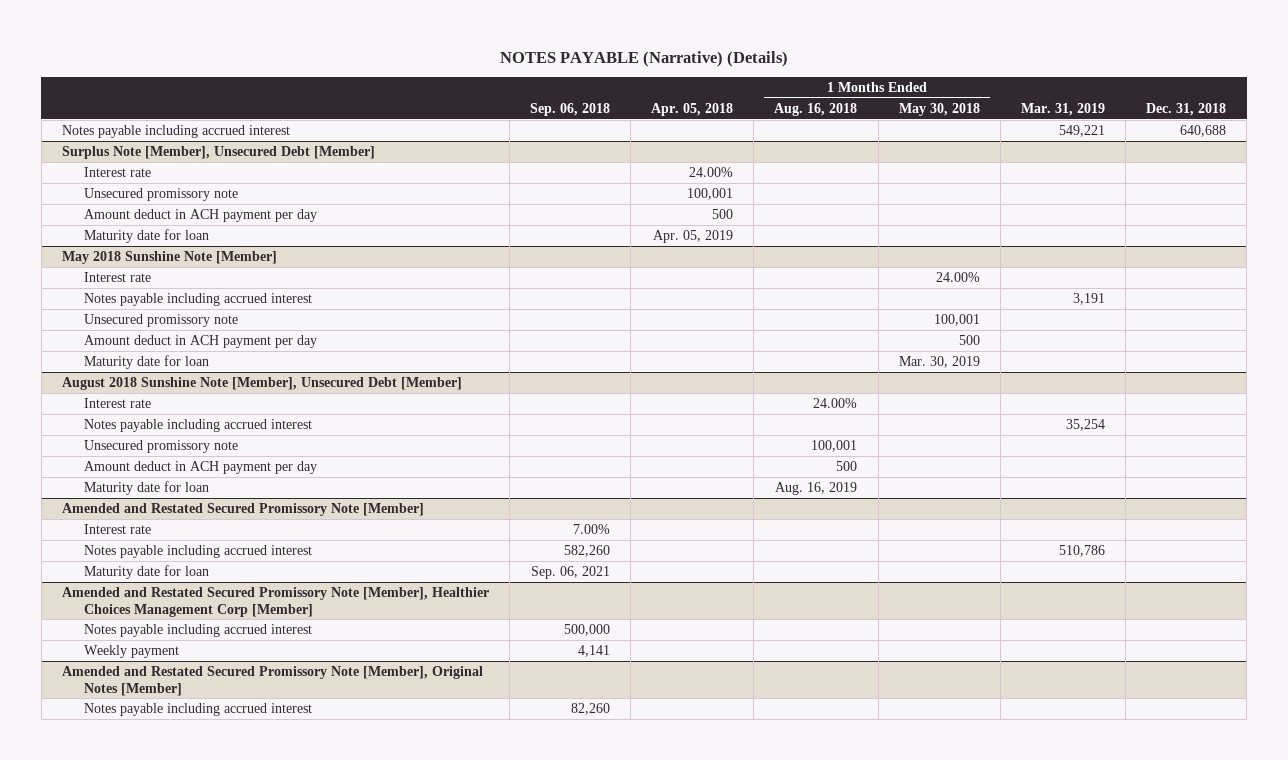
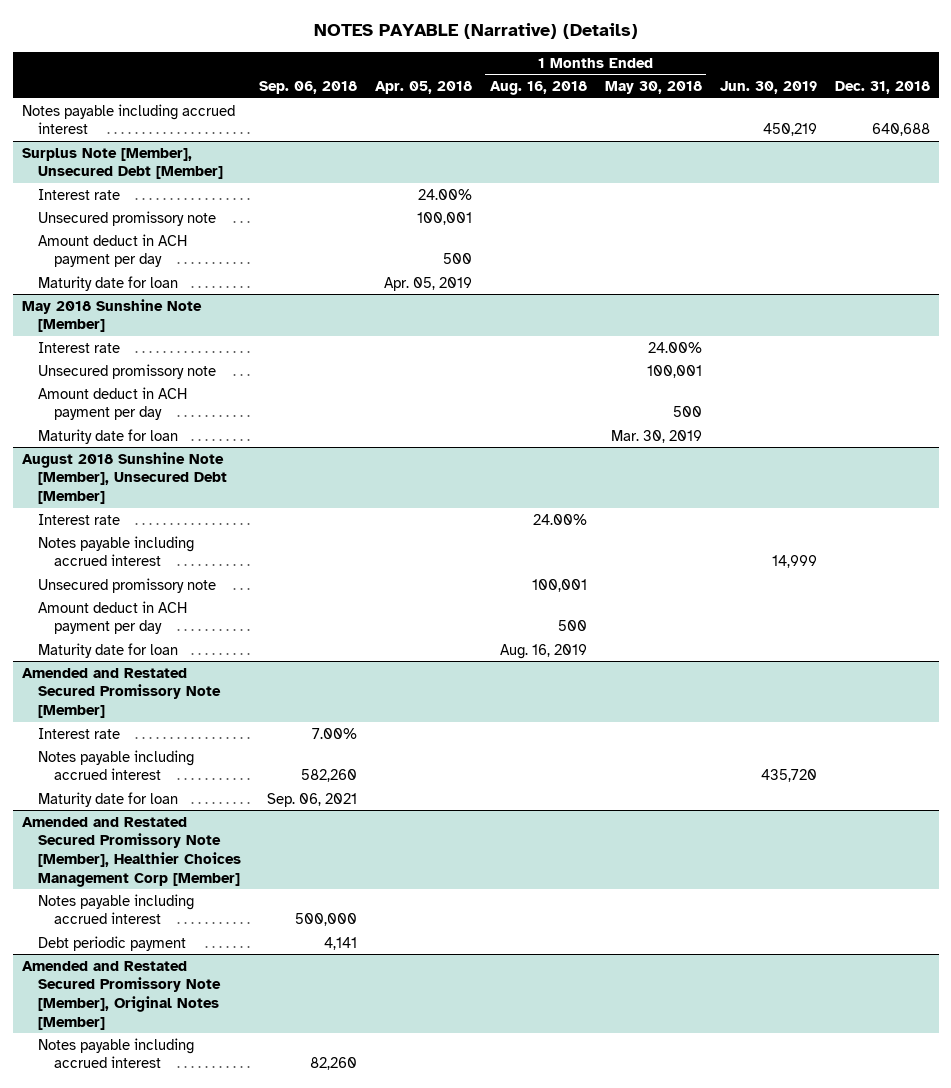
[1020,102,1105,116] Mar. 31, 2019 -> none
none -> [719,81,817,95] Jun. 30, 2019
[83,292,312,306] Notes payable including accrued interest -> none
[83,644,179,658] Weekly payment -> [37,935,186,951] Debt periodic payment

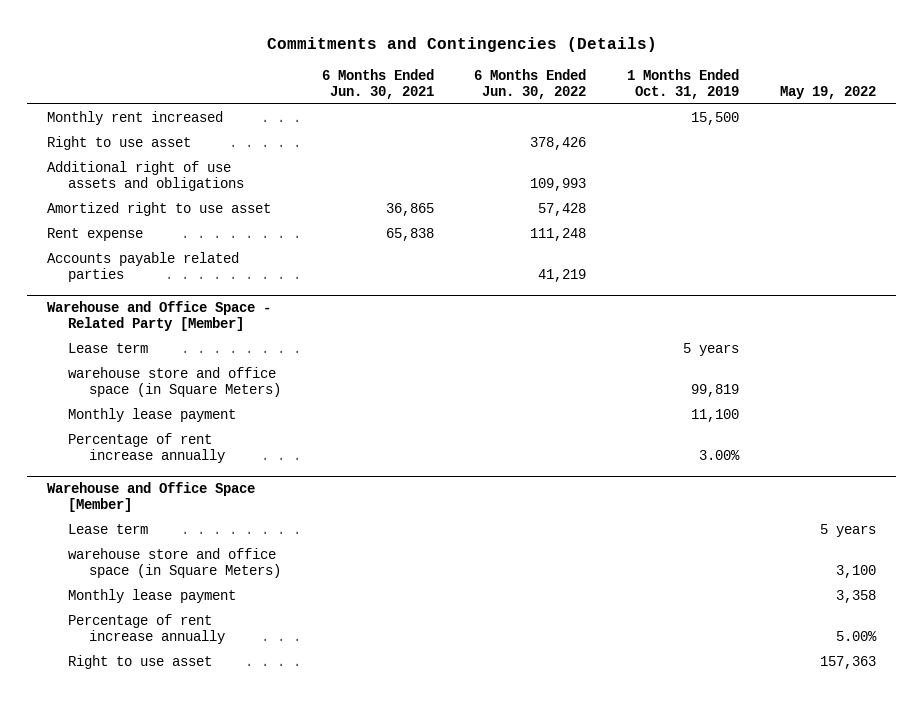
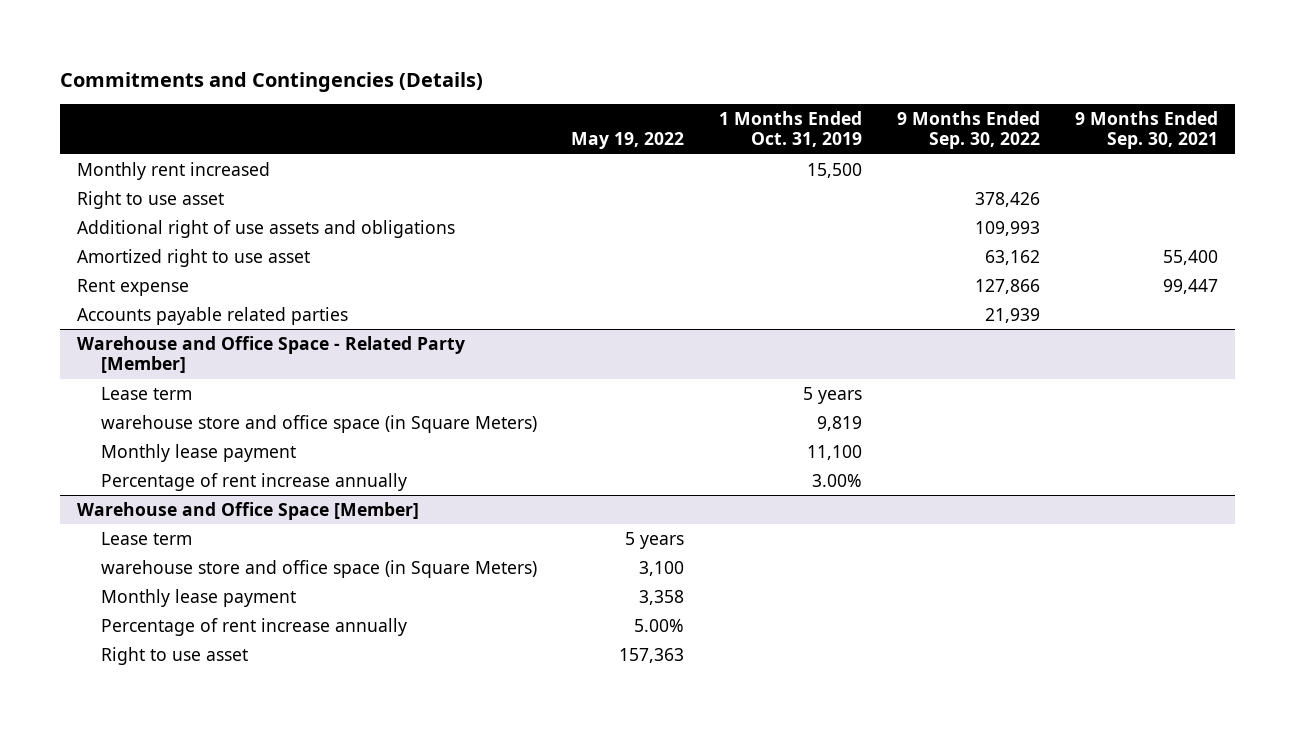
[321,68,434,99] 6 Months Ended Jun. 30, 2021 -> none
[474,68,587,99] 6 Months Ended Jun. 30, 2022 -> none
none -> [897,111,1041,150] 9 Months Ended Sep. 30, 2022
none -> [1074,111,1218,150] 9 Months Ended Sep. 30, 2021
[691,384,740,398] 99,819 -> [817,415,863,431] 9,819

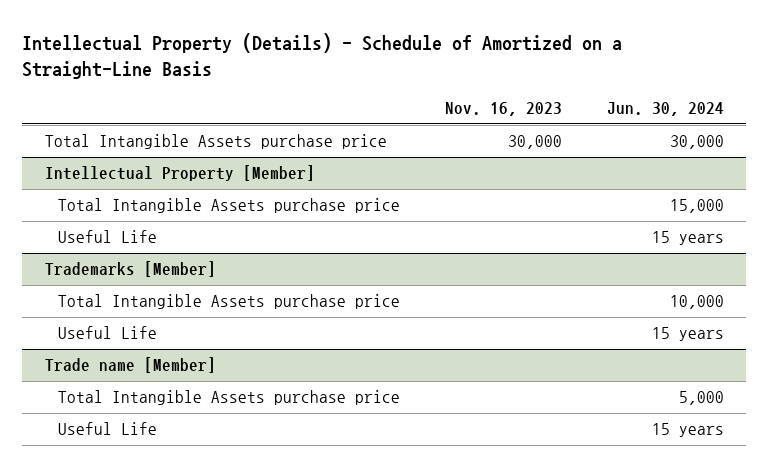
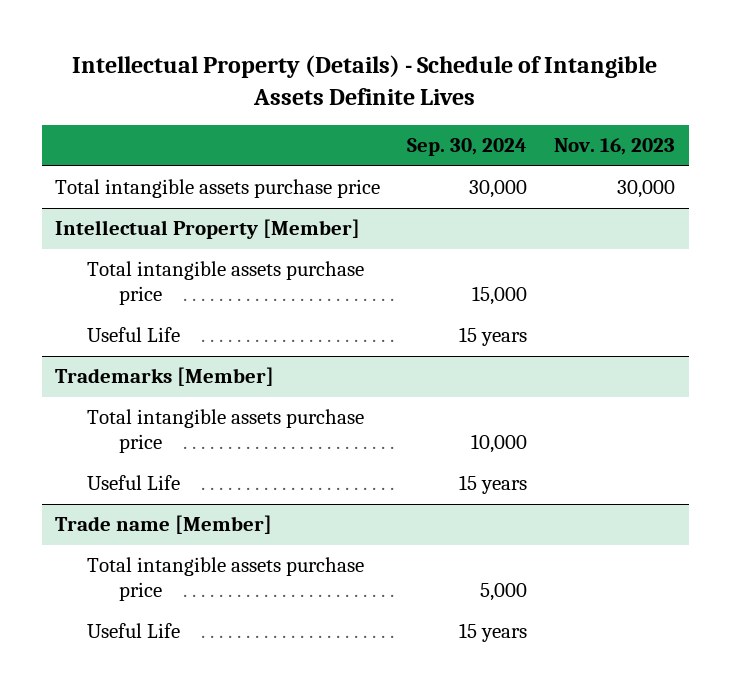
[22,32,623,79] Intellectual Property (Details) - Schedule of Amortized on a Straight-Line Basis -> [72,55,658,105] Intellectual Property (Details) - Schedule of Intangible Assets Definite Lives
[606,102,724,117] Jun. 30, 2024 -> none
none -> [407,138,528,157] Sep. 30, 2024
[44,134,387,150] Total Intangible Assets purchase price -> [55,179,381,199] Total intangible assets purchase price
[58,198,401,214] Total Intangible Assets purchase price -> [87,261,365,306] Total intangible assets purchase price
[58,294,401,310] Total Intangible Assets purchase price -> [87,409,365,454] Total intangible assets purchase price
[58,390,401,406] Total Intangible Assets purchase price -> [87,557,365,602] Total intangible assets purchase price

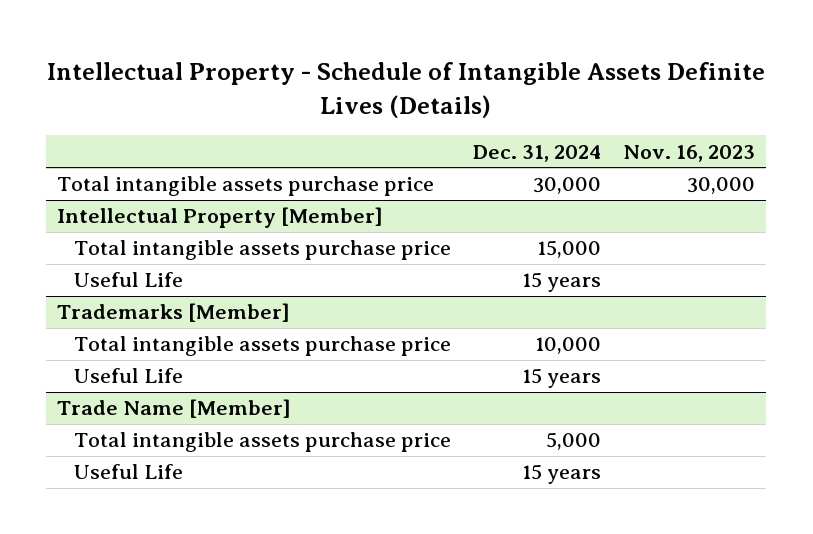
[72,55,658,105] Intellectual Property (Details) - Schedule of Intangible Assets Definite Lives -> [47,61,766,118] Intellectual Property - Schedule of Intangible Assets Definite Lives (Details)
[407,138,528,157] Sep. 30, 2024 -> none
none -> [473,144,602,162] Dec. 31, 2024
[55,515,273,535] Trade name [Member] -> [57,399,292,419] Trade Name [Member]

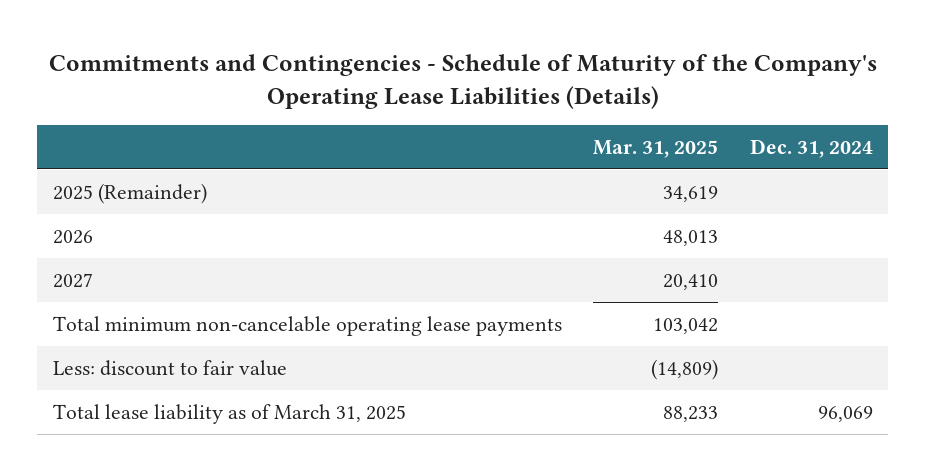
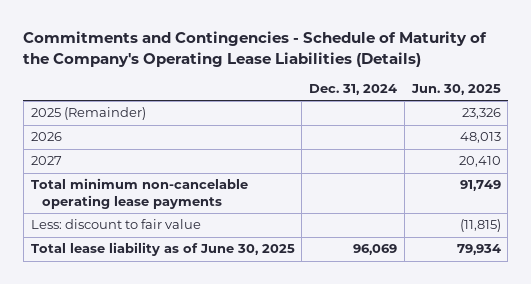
[593,140,719,159] Mar. 31, 2025 -> none
none -> [410,83,501,95] Jun. 30, 2025
[52,403,406,424] Total lease liability as of March 31, 2025 -> [30,242,295,257] Total lease liability as of June 30, 2025

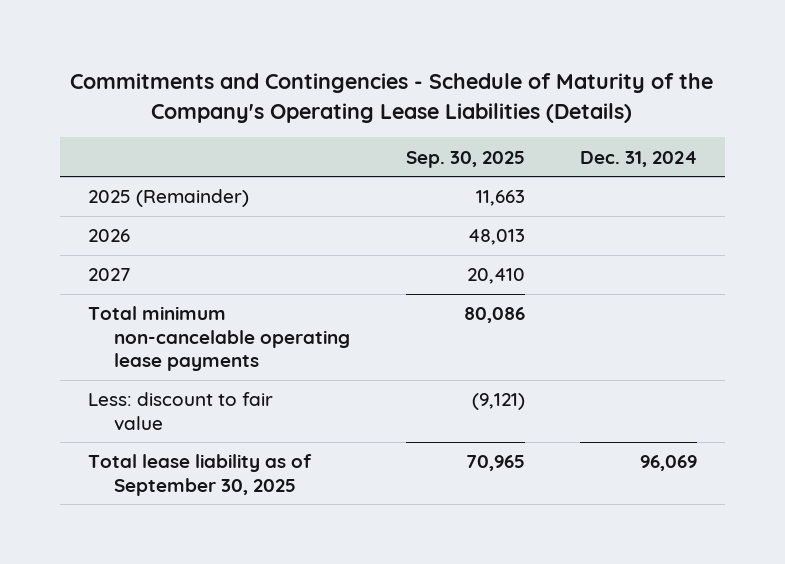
[410,83,501,95] Jun. 30, 2025 -> none
none -> [405,150,525,168] Sep. 30, 2025
[30,242,295,257] Total lease liability as of June 30, 2025 -> [87,454,312,496] Total lease liability as of September 30, 2025

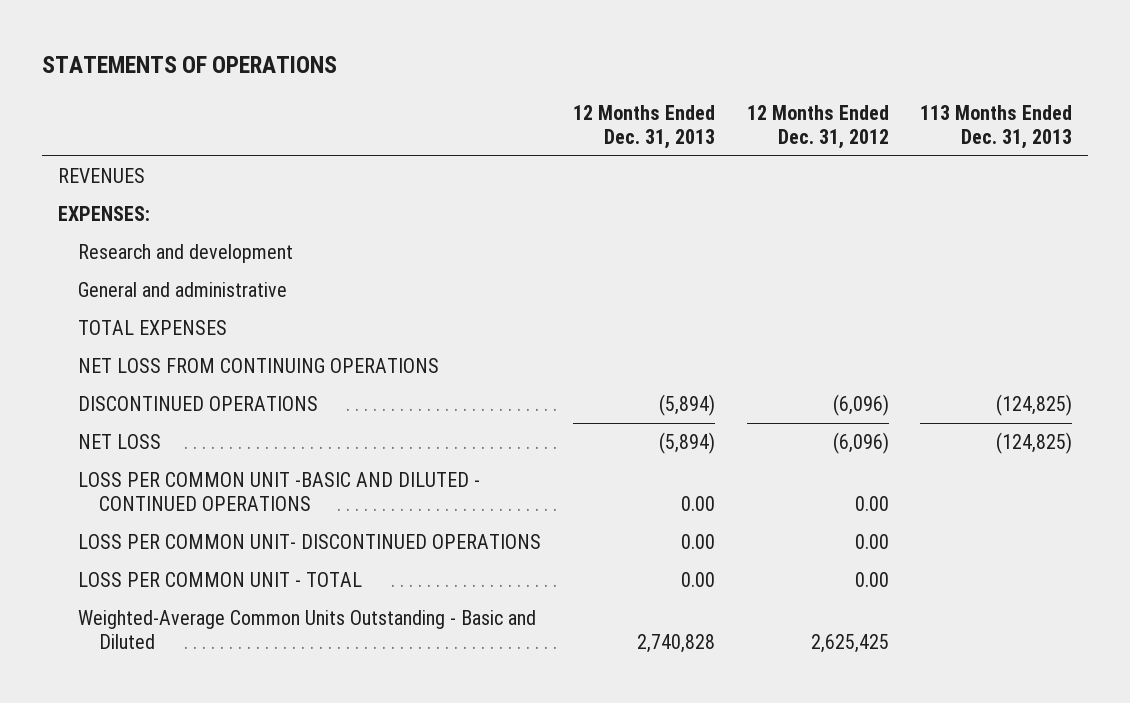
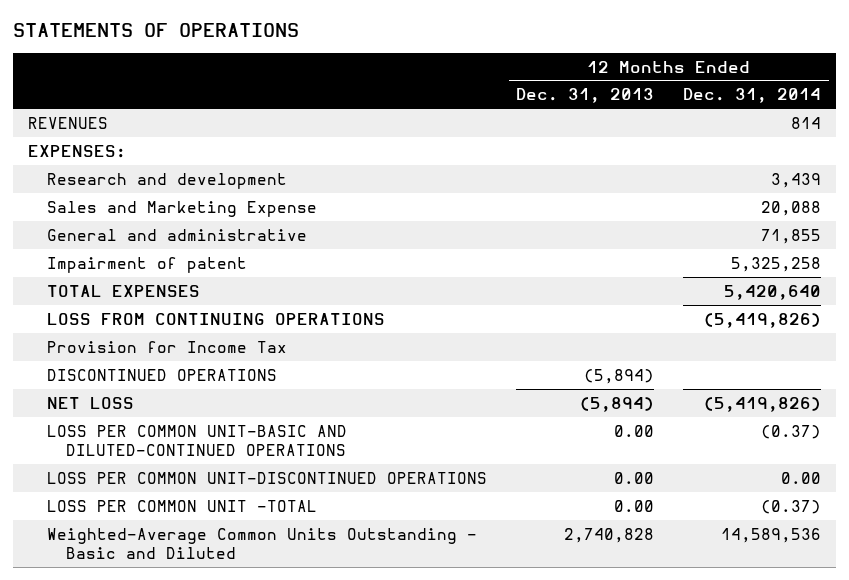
[746,105,889,149] 12 Months Ended Dec. 31, 2012 -> none
[920,105,1073,149] 113 Months Ended Dec. 31, 2013 -> none
none -> [683,88,822,104] Dec. 31, 2014
none -> [46,200,317,217] Sales and Marketing Expense
none -> [46,256,247,273] Impairment of patent
[78,358,440,374] NET LOSS FROM CONTINUING OPERATIONS -> [46,312,385,325] LOSS FROM CONTINUING OPERATIONS
none -> [46,340,287,353] Provision for Income Tax
[78,472,481,512] LOSS PER COMMON UNIT -BASIC AND DILUTED - CONTINUED OPERATIONS -> [46,424,347,456] LOSS PER COMMON UNIT-BASIC AND DILUTED-CONTINUED OPERATIONS
[78,534,542,550] LOSS PER COMMON UNIT- DISCONTINUED OPERATIONS -> [46,471,487,484] LOSS PER COMMON UNIT-DISCONTINUED OPERATIONS
[78,572,363,588] LOSS PER COMMON UNIT - TOTAL -> [46,499,317,512] LOSS PER COMMON UNIT -TOTAL

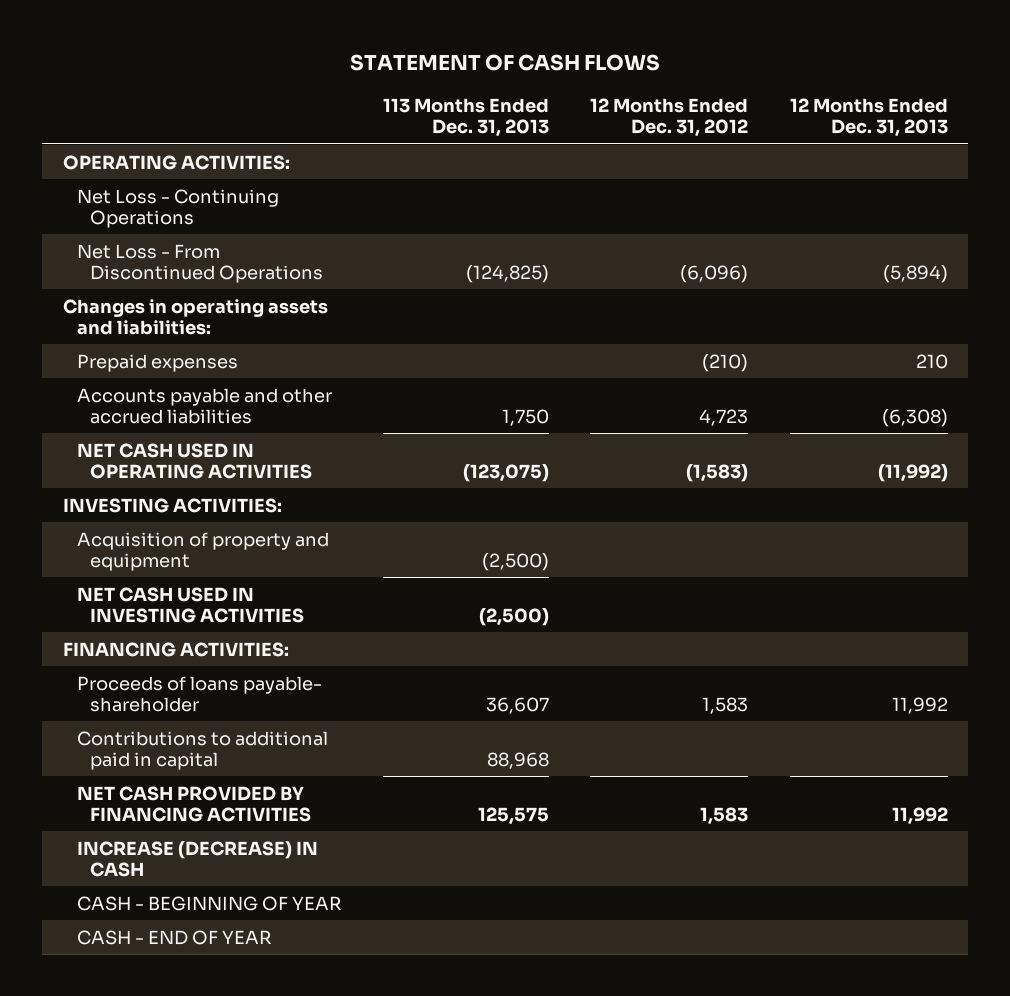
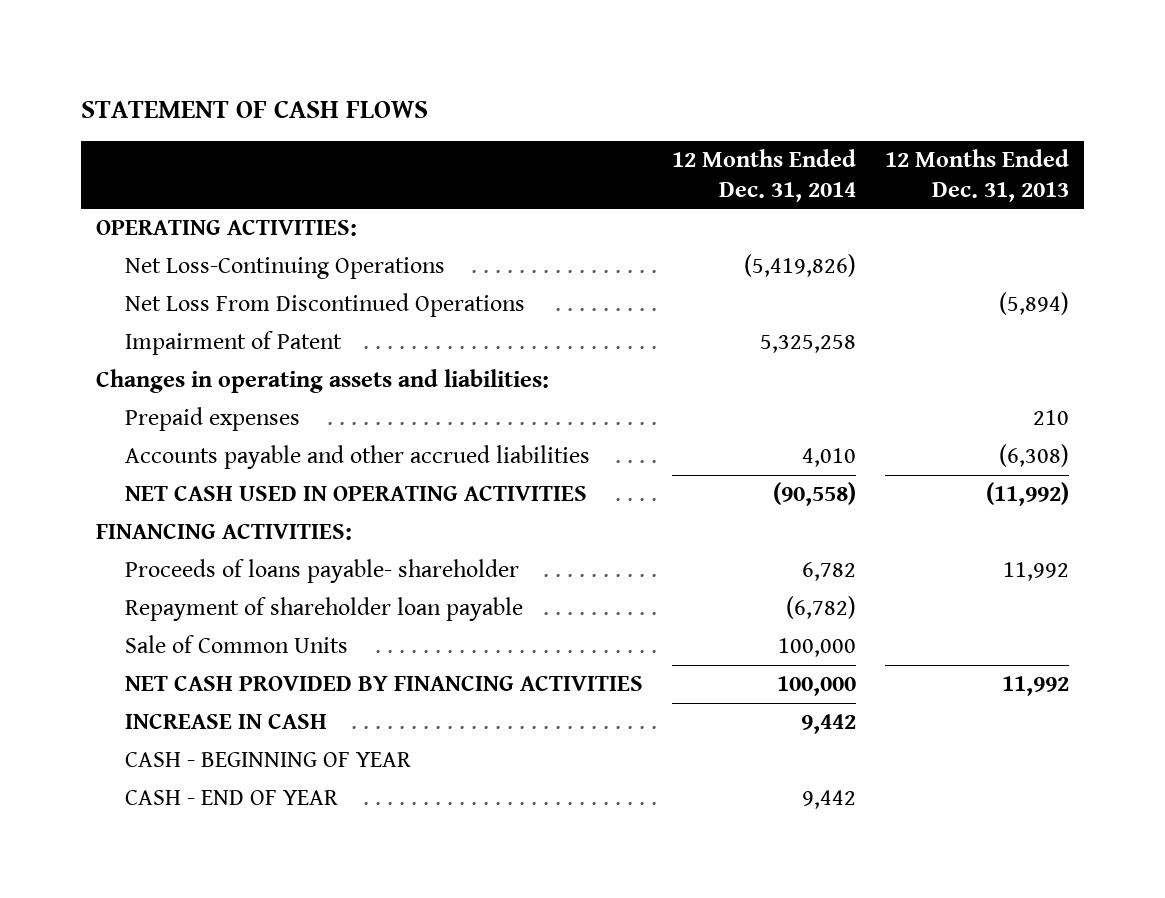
[382,97,549,138] 113 Months Ended Dec. 31, 2013 -> none
[590,97,749,138] 12 Months Ended Dec. 31, 2012 -> none
none -> [671,149,856,202] 12 Months Ended Dec. 31, 2014
[76,188,279,228] Net Loss - Continuing Operations -> [124,257,445,280] Net Loss-Continuing Operations
[76,243,324,283] Net Loss - From Discontinued Operations -> [124,293,525,318] Net Loss From Discontinued Operations
none -> [124,331,342,356] Impairment of Patent
[62,497,282,513] INVESTING ACTIVITIES: -> none
[76,531,329,571] Acquisition of property and equipment -> none
[76,586,305,623] NET CASH USED IN INVESTING ACTIVITIES -> none
[76,730,328,770] Contributions to additional paid in capital -> none
none -> [124,597,523,622] Repayment of shareholder loan payable
none -> [124,635,348,654] Sale of Common Units
[76,840,318,877] INCREASE (DECREASE) IN CASH -> [124,714,327,730] INCREASE IN CASH

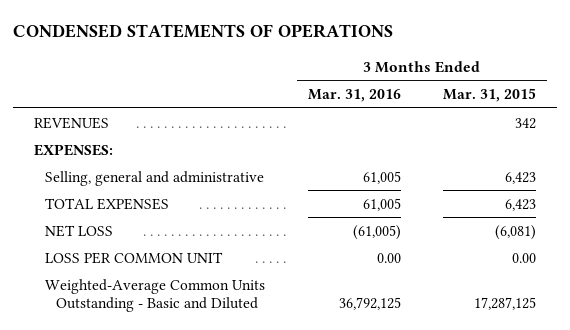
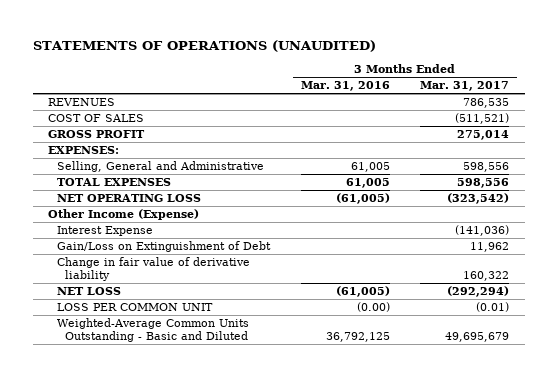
[12,24,393,39] CONDENSED STATEMENTS OF OPERATIONS -> [32,39,376,52] STATEMENTS OF OPERATIONS (UNAUDITED)
[443,87,537,102] Mar. 31, 2015 -> none
none -> [420,81,510,92] Mar. 31, 2017
none -> [48,114,145,123] COST OF SALES
none -> [48,130,146,139] GROSS PROFIT
[45,170,265,186] Selling, general and administrative -> [56,161,264,173] Selling, General and Administrative
none -> [56,194,201,203] NET OPERATING LOSS
none -> [48,209,200,221] Other Income (Expense)
none -> [56,226,153,237] Interest Expense
none -> [56,241,271,253] Gain/Loss on Extinguishment of Debt
none -> [56,257,250,282] Change in fair value of derivative liability
[376,252,401,263] 0.00 -> [356,302,390,313] (0.00)

